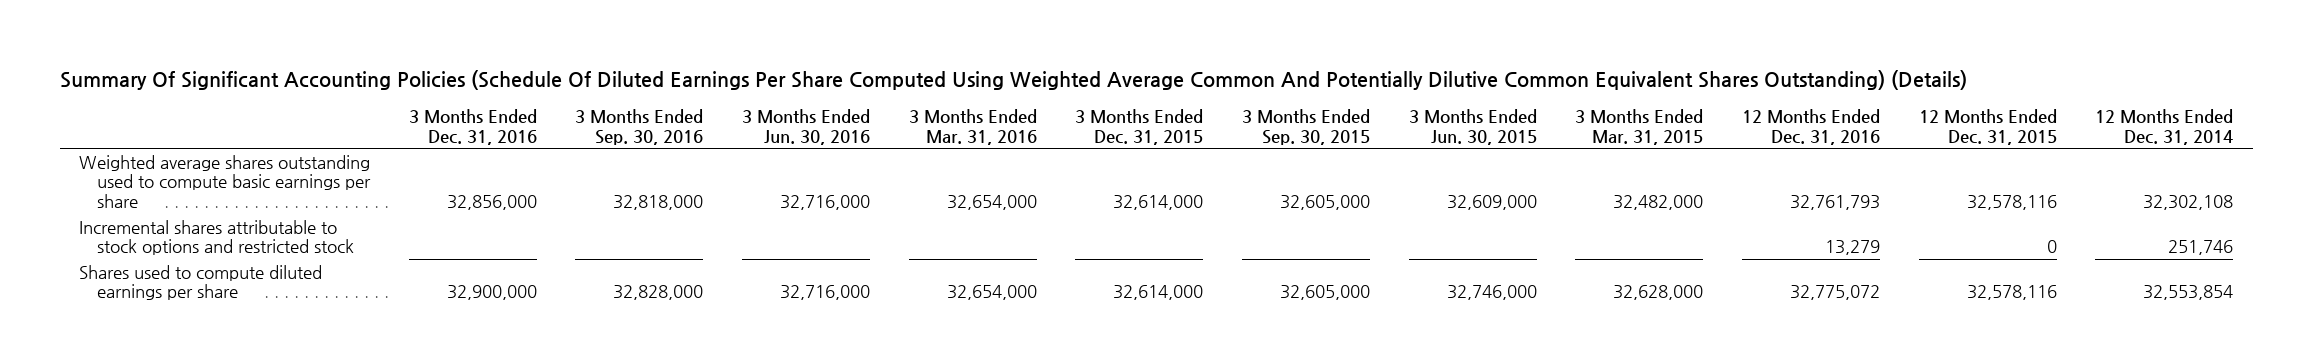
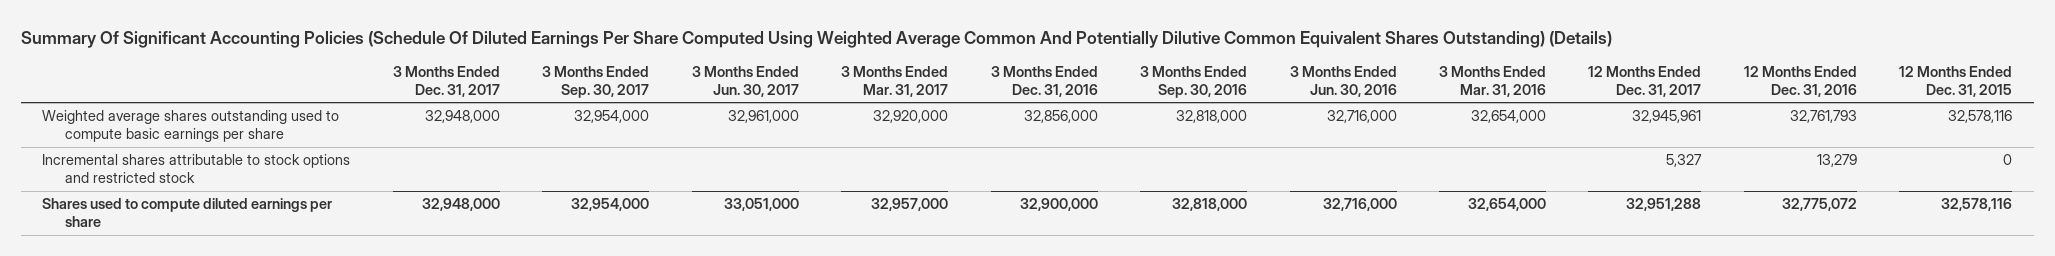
[1075,109,1204,145] 3 Months Ended Dec. 31, 2015 -> none
[1241,109,1370,145] 3 Months Ended Sep. 30, 2015 -> none
[1408,109,1537,145] 3 Months Ended Jun. 30, 2015 -> none
[1575,109,1704,145] 3 Months Ended Mar. 31, 2015 -> none
[2095,109,2234,145] 12 Months Ended Dec. 31, 2014 -> none
none -> [392,65,500,98] 3 Months Ended Dec. 31, 2017
none -> [542,65,650,99] 3 Months Ended Sep. 30, 2017
none -> [691,65,799,98] 3 Months Ended Jun. 30, 2017
none -> [841,65,949,98] 3 Months Ended Mar. 31, 2017
none -> [1588,65,1702,98] 12 Months Ended Dec. 31, 2017
[613,285,704,301] 32,828,000 -> [1172,197,1248,211] 32,818,000

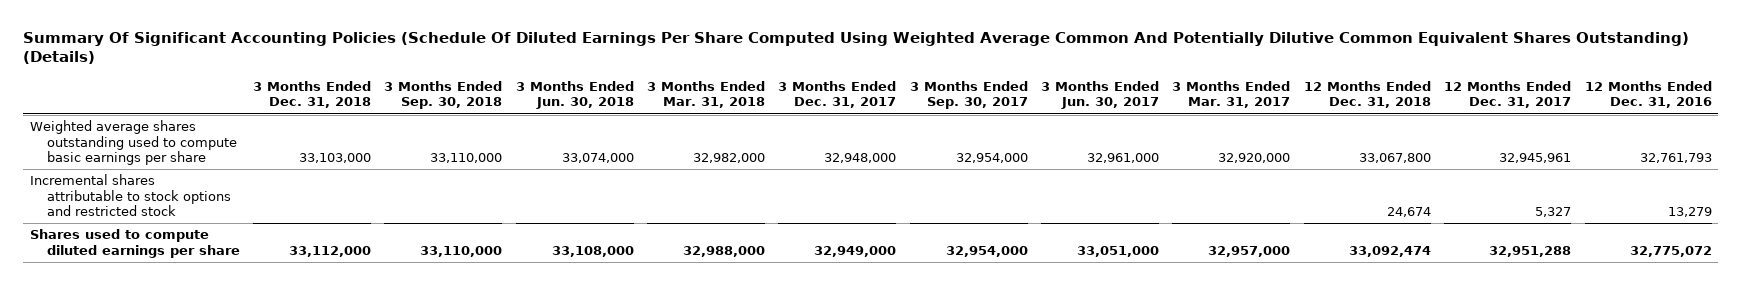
[990,65,1098,98] 3 Months Ended Dec. 31, 2016 -> none
[1140,65,1248,99] 3 Months Ended Sep. 30, 2016 -> none
[1289,65,1397,98] 3 Months Ended Jun. 30, 2016 -> none
[1438,65,1546,98] 3 Months Ended Mar. 31, 2016 -> none
[1899,65,2013,98] 12 Months Ended Dec. 31, 2015 -> none
none -> [253,81,372,109] 3 Months Ended Dec. 31, 2018
none -> [384,81,503,110] 3 Months Ended Sep. 30, 2018
none -> [515,81,634,110] 3 Months Ended Jun. 30, 2018
none -> [647,81,766,109] 3 Months Ended Mar. 31, 2018
none -> [1303,81,1431,109] 12 Months Ended Dec. 31, 2018
[421,197,500,211] 32,948,000 -> [814,245,897,257] 32,949,000

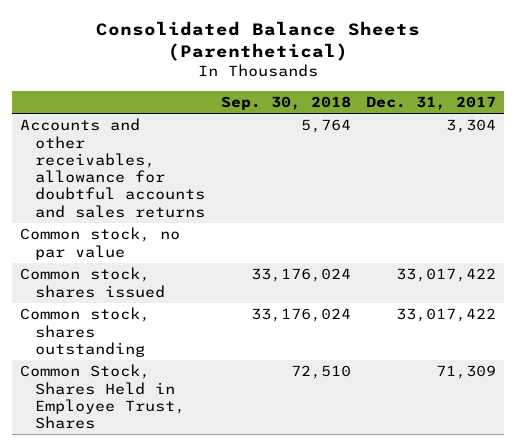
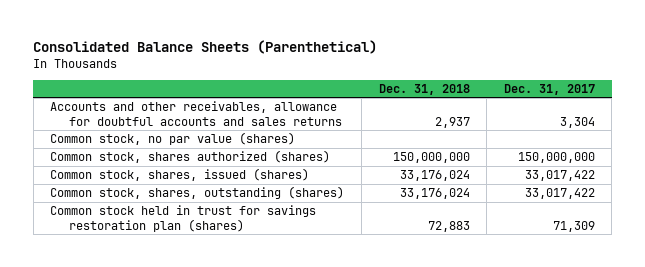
[220,96,351,111] Sep. 30, 2018 -> none
none -> [378,83,470,95] Dec. 31, 2018
[19,227,180,260] Common stock, no par value -> [50,132,296,146] Common stock, no par value (shares)
none -> [50,150,331,164] Common stock, shares authorized (shares)
[19,267,166,298] Common stock, shares issued -> [50,168,310,182] Common stock, shares, issued (shares)
[19,307,150,357] Common stock, shares outstanding -> [50,186,345,200] Common stock, shares, outstanding (shares)
[19,364,186,430] Common Stock, Shares Held in Employee Trust, Shares -> [50,205,317,232] Common stock held in trust for savings restoration plan (shares)

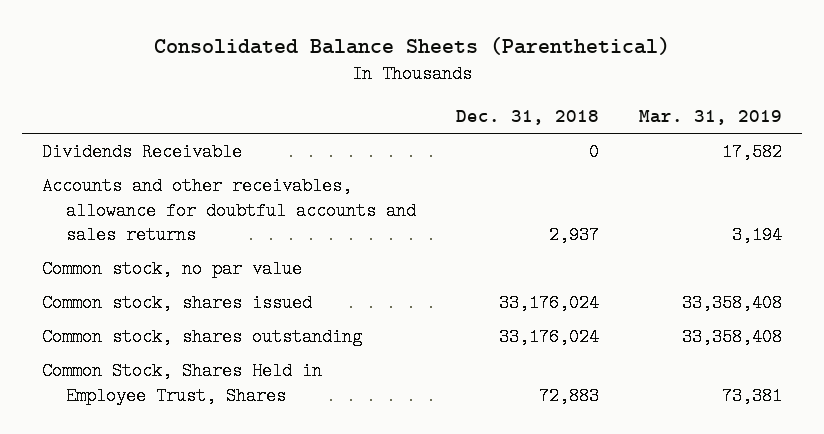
[503,83,595,95] Dec. 31, 2017 -> none
none -> [639,110,783,126] Mar. 31, 2019
none -> [42,143,243,162] Dividends Receivable
[50,150,331,164] Common stock, shares authorized (shares) -> none
[50,132,296,146] Common stock, no par value (shares) -> [42,260,303,279] Common stock, no par value
[50,168,310,182] Common stock, shares, issued (shares) -> [42,294,313,313] Common stock, shares issued
[50,186,345,200] Common stock, shares, outstanding (shares) -> [42,328,363,347] Common stock, shares outstanding
[50,205,317,232] Common stock held in trust for savings restoration plan (shares) -> [42,362,323,405] Common Stock, Shares Held in Employee Trust, Shares

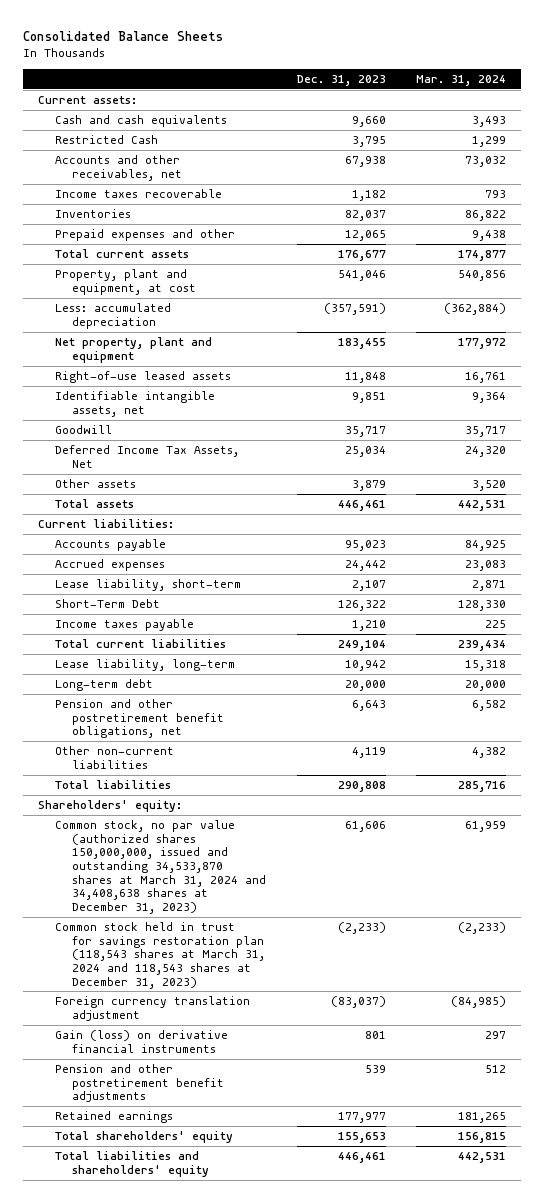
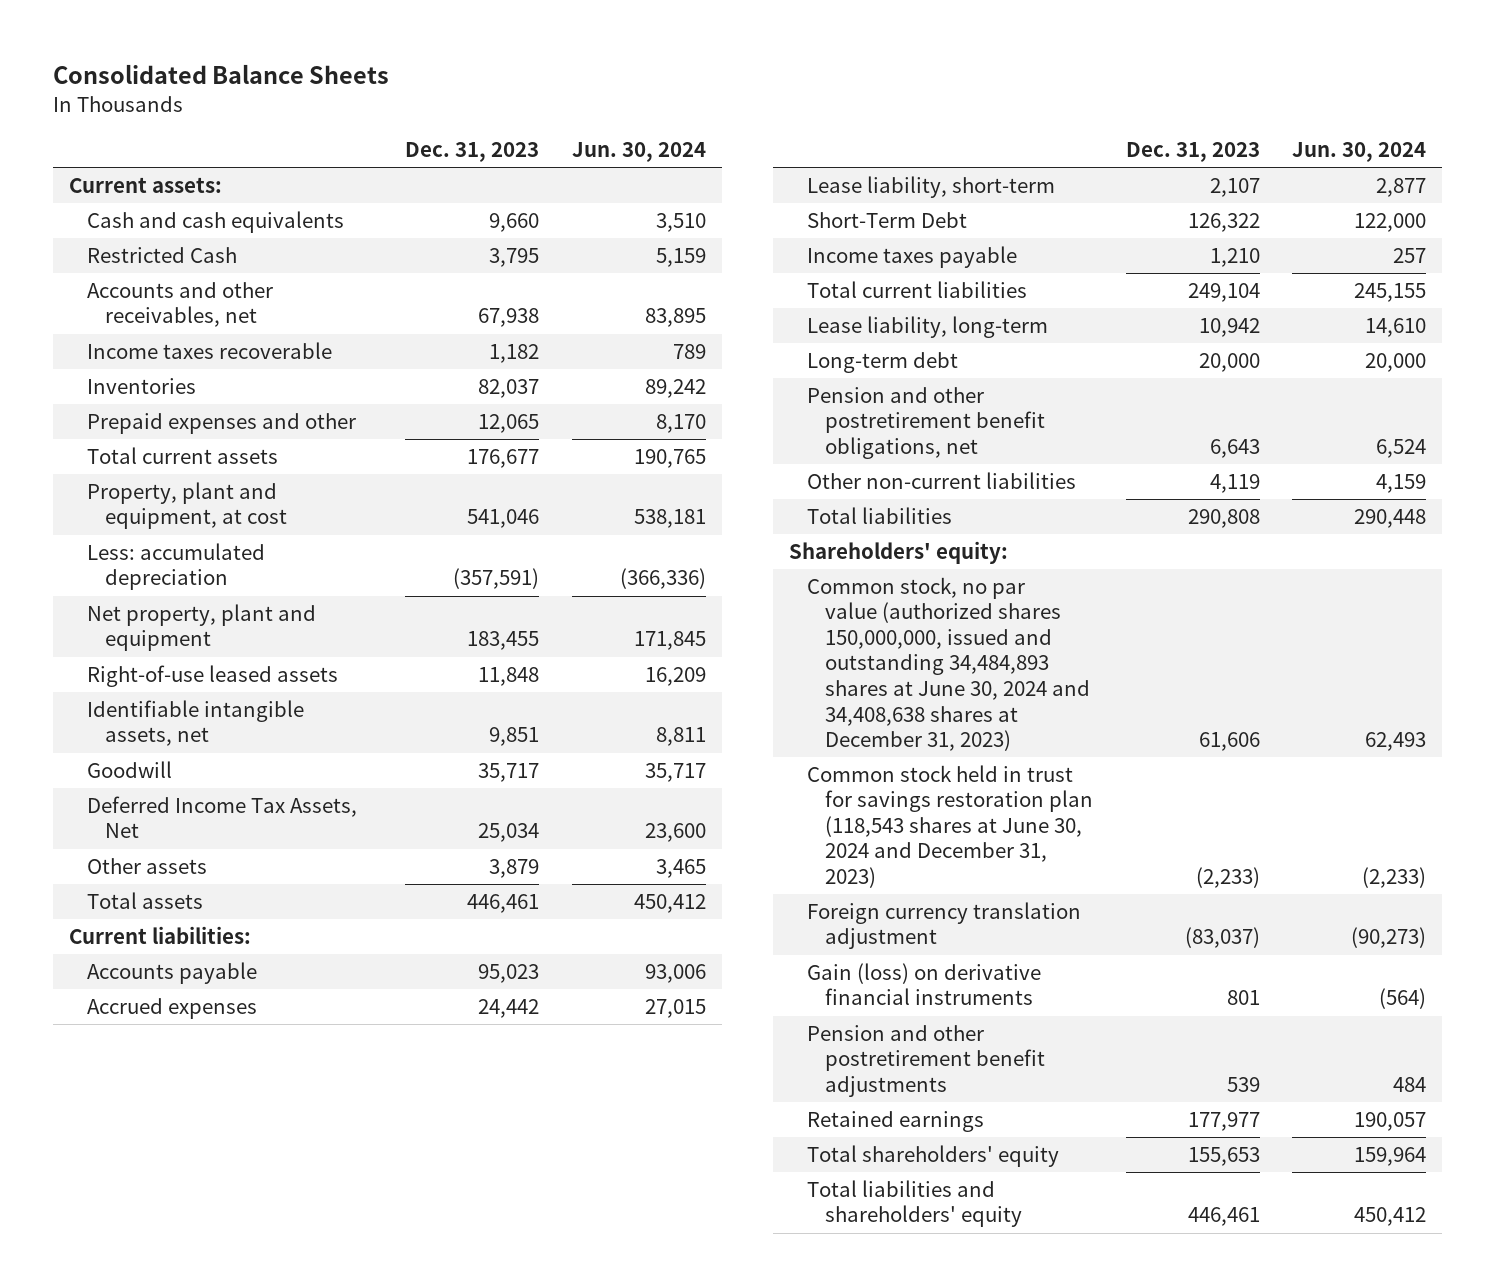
[415,75,506,87] Mar. 31, 2024 -> none
none -> [572,141,707,162] Jun. 30, 2024
[55,820,267,914] Common stock, no par value (authorized shares 150,000,000, issued and outstanding 34,533,870 shares at March 31, 2024 and 34,408,638 shares at December 31, 2023) -> [807,576,1090,752] Common stock, no par value (authorized shares 150,000,000, issued and outstanding 34,484,893 shares at June 30, 2024 and 34,408,638 shares at December 31, 2023)
[55,922,266,989] Common stock held in trust for savings restoration plan (118,543 shares at March 31, 2024 and 118,543 shares at December 31, 2023) -> [807,764,1093,889] Common stock held in trust for savings restoration plan (118,543 shares at June 30, 2024 and December 31, 2023)

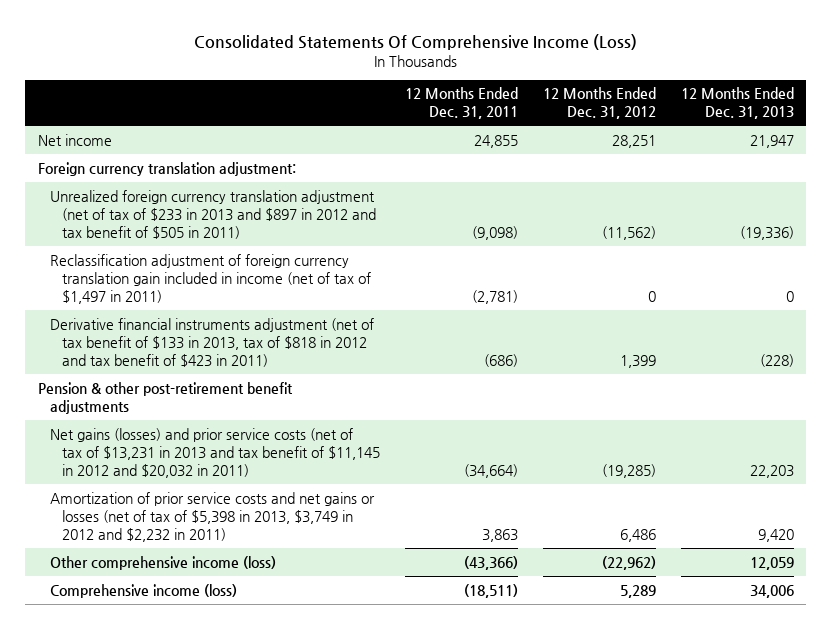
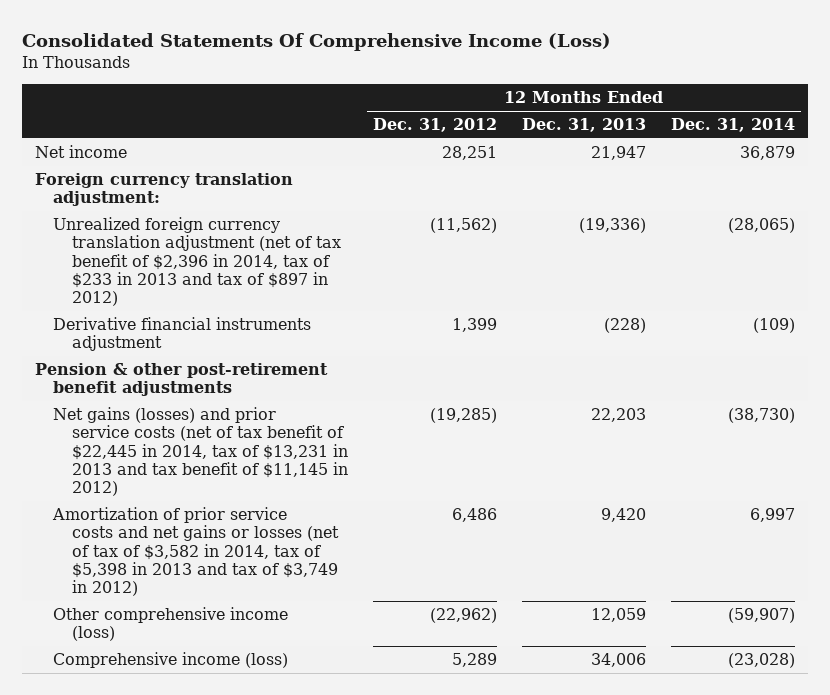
[404,87,518,120] 12 Months Ended Dec. 31, 2011 -> none
none -> [671,118,796,133] Dec. 31, 2014
[49,253,371,304] Reclassification adjustment of foreign currency translation gain included in income (net of tax of $1,497 in 2011) -> none
[49,189,376,239] Unrealized foreign currency translation adjustment (net of tax of $233 in 2013 and $897 in 2012 and tax benefit of $505 in 2011) -> [53,217,341,307] Unrealized foreign currency translation adjustment (net of tax benefit of $2,396 in 2014, tax of $233 in 2013 and tax of $897 in 2012)
[49,317,374,367] Derivative financial instruments adjustment (net of tax benefit of $133 in 2013, tax of $818 in 2012 and tax benefit of $423 in 2011) -> [53,317,312,352] Derivative financial instruments adjustment
[49,427,380,478] Net gains (losses) and prior service costs (net of tax of $13,231 in 2013 and tax benefit of $11,145 in 2012 and $20,032 in 2011) -> [53,407,348,497] Net gains (losses) and prior service costs (net of tax benefit of $22,445 in 2014, tax of $13,231 in 2013 and tax benefit of $11,145 in 2012)
[49,491,375,542] Amortization of prior service costs and net gains or losses (net of tax of $5,398 in 2013, $3,749 in 2012 and $2,232 in 2011) -> [52,507,339,597] Amortization of prior service costs and net gains or losses (net of tax of $3,582 in 2014, tax of $5,398 in 2013 and tax of $3,749 in 2012)

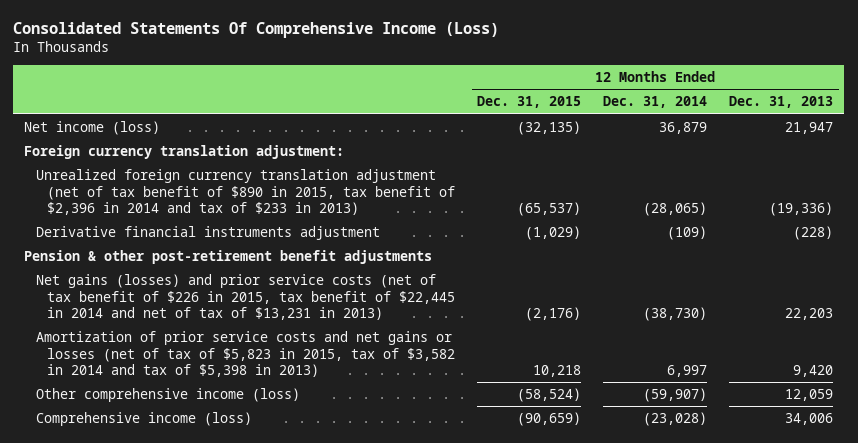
[372,118,497,133] Dec. 31, 2012 -> none
none -> [477,96,582,109] Dec. 31, 2015
[35,145,128,159] Net income -> [24,120,161,135] Net income (loss)
[53,217,341,307] Unrealized foreign currency translation adjustment (net of tax benefit of $2,396 in 2014, tax of $233 in 2013 and tax of $897 in 2012) -> [35,168,456,216] Unrealized foreign currency translation adjustment (net of tax benefit of $890 in 2015, tax benefit of $2,396 in 2014 and tax of $233 in 2013)
[53,407,348,497] Net gains (losses) and prior service costs (net of tax benefit of $22,445 in 2014, tax of $13,231 in 2013 and tax benefit of $11,145 in 2012) -> [35,273,456,321] Net gains (losses) and prior service costs (net of tax benefit of $226 in 2015, tax benefit of $22,445 in 2014 and net of tax of $13,231 in 2013)
[52,507,339,597] Amortization of prior service costs and net gains or losses (net of tax of $3,582 in 2014, tax of $5,398 in 2013 and tax of $3,749 in 2012) -> [35,330,456,378] Amortization of prior service costs and net gains or losses (net of tax of $5,823 in 2015, tax of $3,582 in 2014 and tax of $5,398 in 2013)

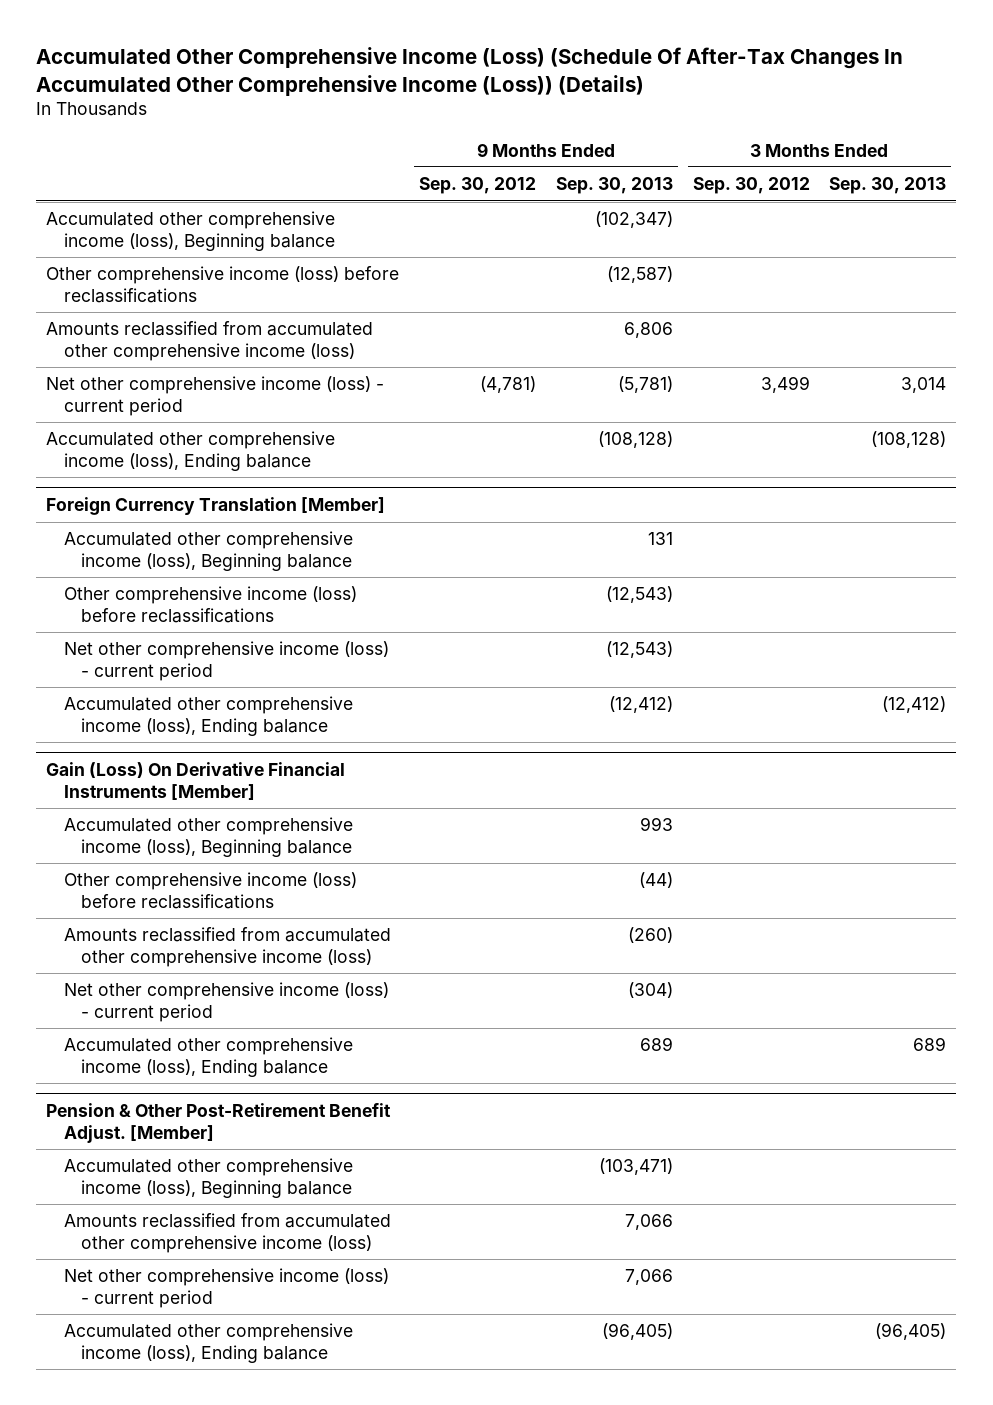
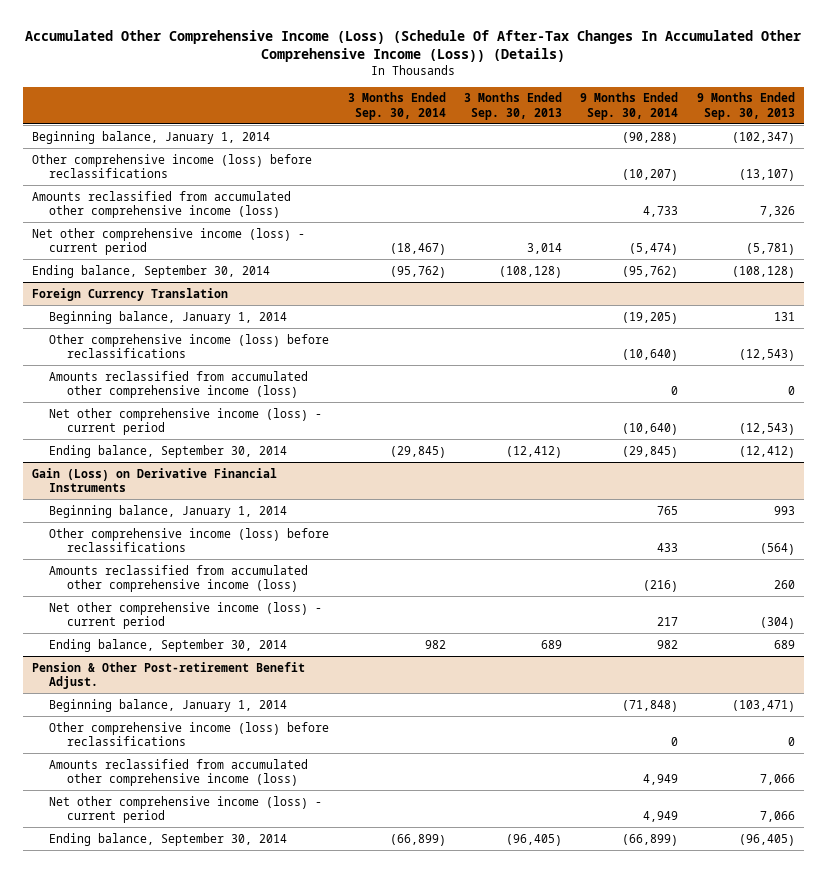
[419,177,537,195] Sep. 30, 2012 -> none
[692,177,810,195] Sep. 30, 2012 -> none
none -> [347,92,446,120] 3 Months Ended Sep. 30, 2014
none -> [580,92,679,120] 9 Months Ended Sep. 30, 2014
[46,211,336,252] Accumulated other comprehensive income (loss), Beginning balance -> [31,130,270,144] Beginning balance, January 1, 2014
[606,266,673,284] (12,587) -> [738,169,795,182] (13,107)
[623,322,673,339] 6,806 -> [759,206,795,218] 7,326
[46,431,336,472] Accumulated other comprehensive income (loss), Ending balance -> [31,264,270,278] Ending balance, September 30, 2014
[46,497,386,516] Foreign Currency Translation [Member] -> [31,287,228,301] Foreign Currency Translation
[63,531,353,572] Accumulated other comprehensive income (loss), Beginning balance -> [49,310,288,324] Beginning balance, January 1, 2014
none -> [49,370,309,399] Amounts reclassified from accumulated other comprehensive income (loss)
[63,696,353,737] Accumulated other comprehensive income (loss), Ending balance -> [49,444,288,458] Ending balance, September 30, 2014
[46,762,346,800] Gain (Loss) On Derivative Financial Instruments [Member] -> [31,467,277,493] Gain (Loss) on Derivative Financial Instruments
[63,817,353,858] Accumulated other comprehensive income (loss), Beginning balance -> [49,504,288,518] Beginning balance, January 1, 2014
[638,872,673,889] (44) -> [759,543,795,556] (564)
[627,927,673,944] (260) -> [773,580,795,590] 260
[63,1037,353,1078] Accumulated other comprehensive income (loss), Ending balance -> [49,638,288,652] Ending balance, September 30, 2014
[46,1103,392,1143] Pension & Other Post-Retirement Benefit Adjust. [Member] -> [31,661,305,690] Pension & Other Post-retirement Benefit Adjust.
[63,1158,353,1199] Accumulated other comprehensive income (loss), Beginning balance -> [49,698,288,712] Beginning balance, January 1, 2014
none -> [49,721,330,747] Other comprehensive income (loss) before reclassifications
[63,1323,353,1364] Accumulated other comprehensive income (loss), Ending balance -> [49,832,288,846] Ending balance, September 30, 2014

